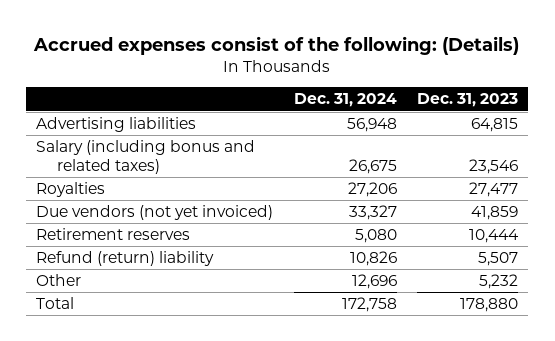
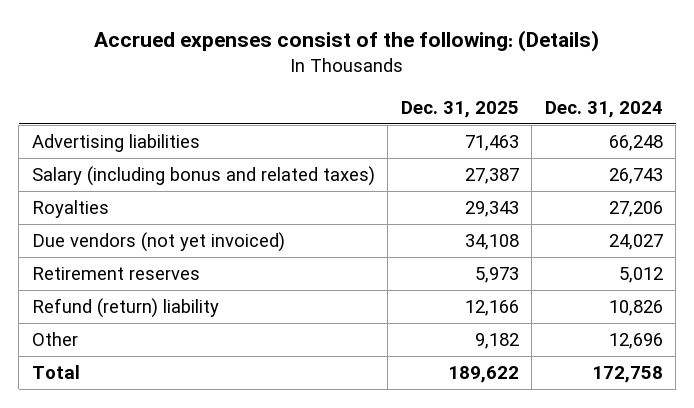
[417,93,519,108] Dec. 31, 2023 -> none
none -> [400,100,519,118] Dec. 31, 2025
[346,118,397,133] 56,948 -> [608,135,663,152] 66,248
[348,158,397,174] 26,675 -> [608,168,663,185] 26,743
[348,205,397,221] 33,327 -> [608,234,663,251] 24,027
[354,229,397,244] 5,080 -> [618,267,663,284] 5,012

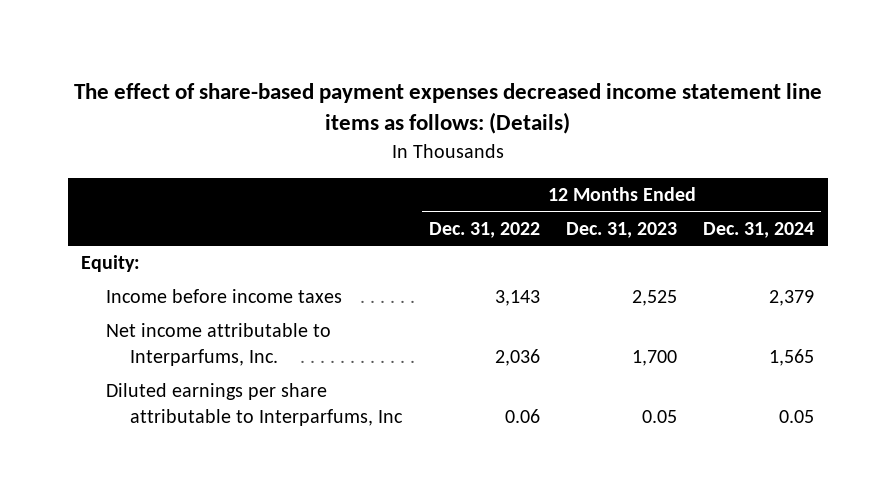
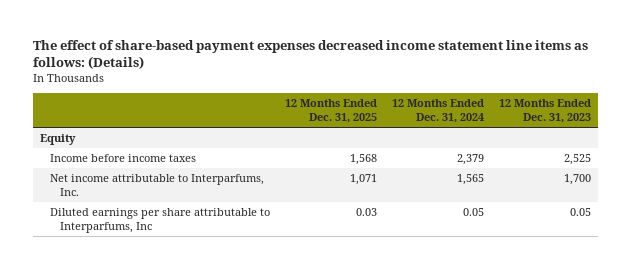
[428,222,540,239] Dec. 31, 2022 -> none
none -> [285,99,378,124] 12 Months Ended Dec. 31, 2025
[80,255,140,273] Equity: -> [40,133,77,145] Equity

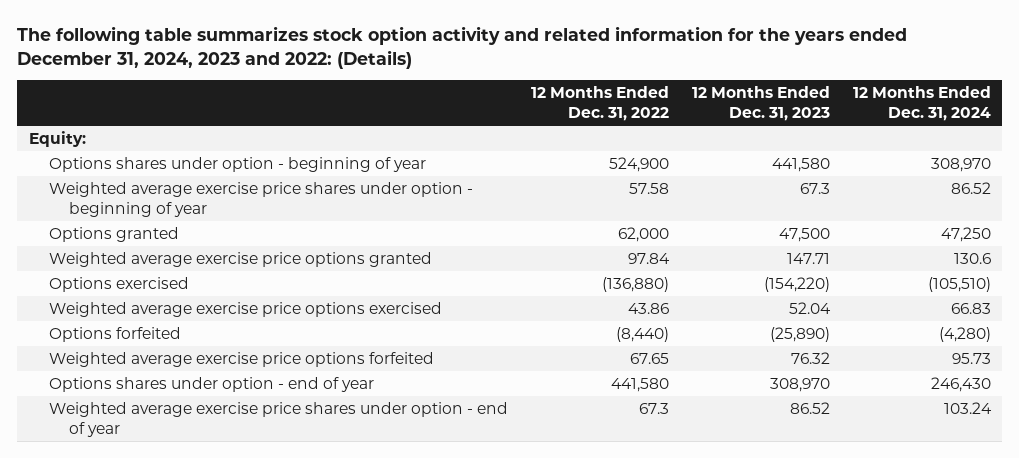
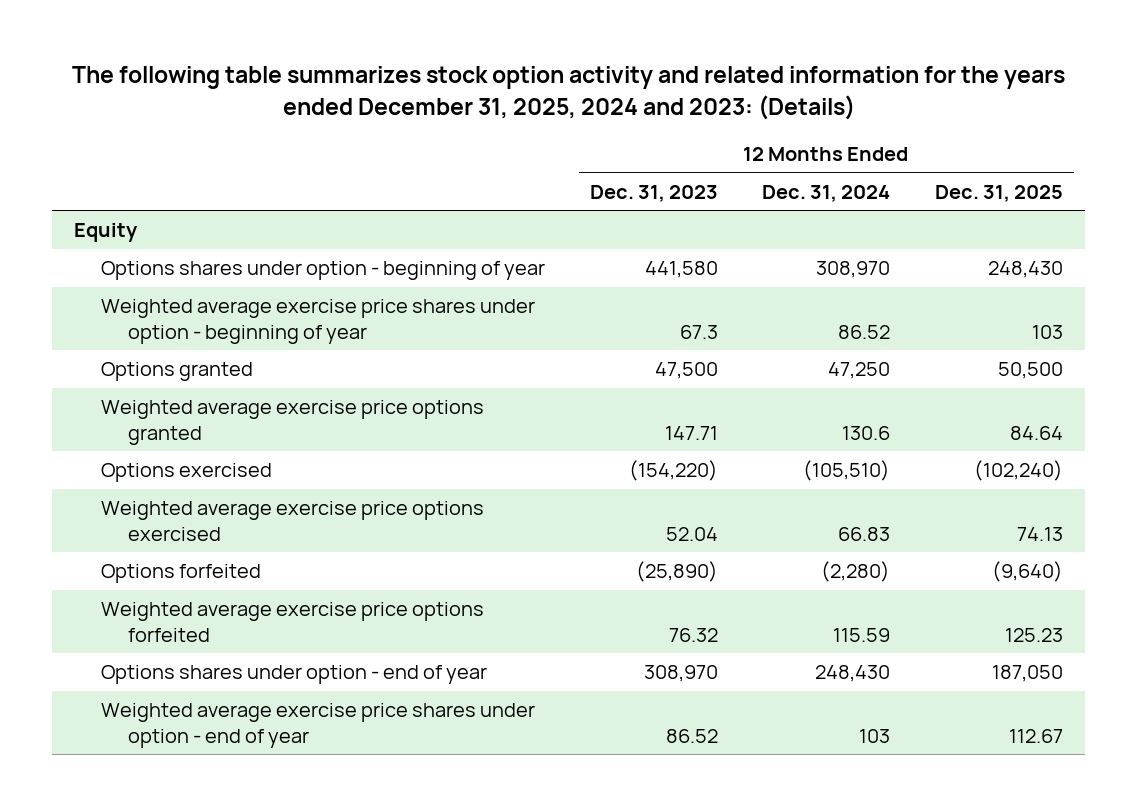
[17,26,908,69] The following table summarizes stock option activity and related information for the years ended December 31, 2024, 2023 and 2022: (Details) -> [71,66,1065,120] The following table summarizes stock option activity and related information for the years ended December 31, 2025, 2024 and 2023: (Details)
[530,86,669,121] 12 Months Ended Dec. 31, 2022 -> none
none -> [935,184,1064,202] Dec. 31, 2025
[28,131,86,148] Equity: -> [74,223,139,243] Equity
[938,327,991,343] (4,280) -> [821,561,891,583] (2,280)
[951,353,991,365] 95.73 -> [833,627,891,642] 115.59
[930,377,991,393] 246,430 -> [815,665,891,683] 248,430
[943,402,992,415] 103.24 -> [859,728,891,743] 103

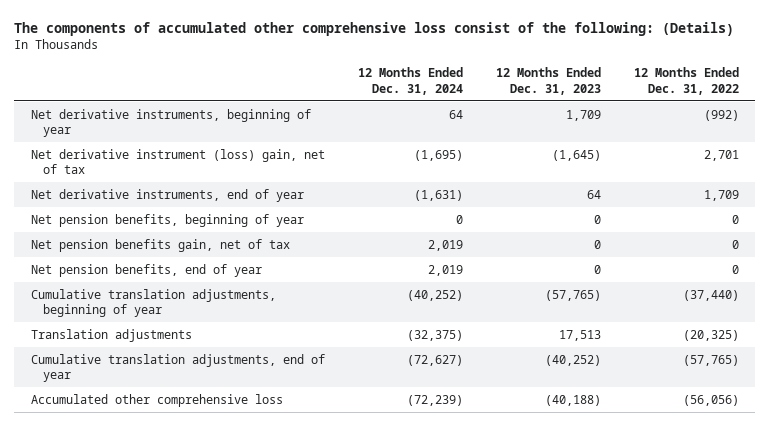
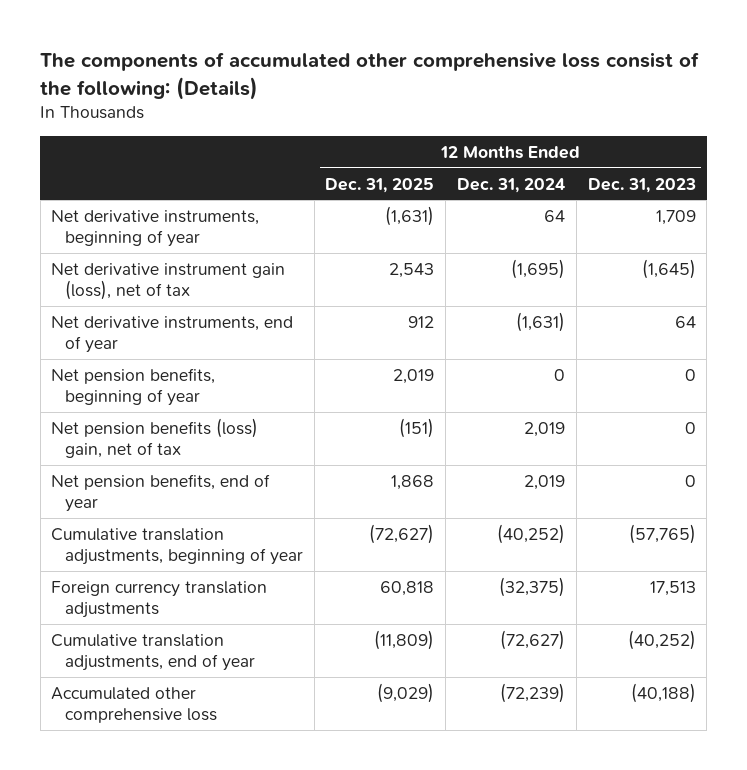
[633,67,739,95] 12 Months Ended Dec. 31, 2022 -> none
none -> [325,177,435,193] Dec. 31, 2025
[30,148,325,174] Net derivative instrument (loss) gain, net of tax -> [51,262,286,301] Net derivative instrument gain (loss), net of tax
[30,238,290,252] Net pension benefits gain, net of tax -> [51,417,259,459] Net pension benefits (loss) gain, net of tax
[30,328,192,342] Translation adjustments -> [51,580,268,619] Foreign currency translation adjustments

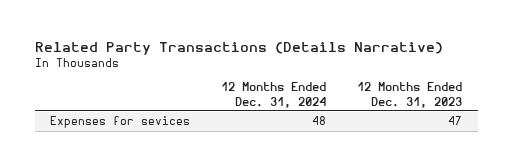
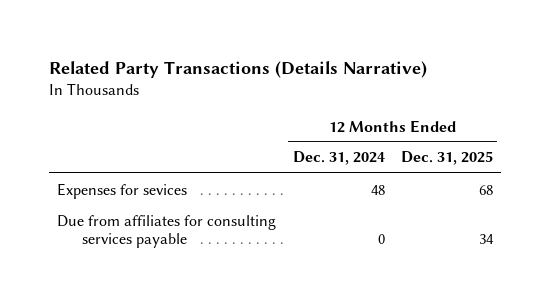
[357,82,463,108] 12 Months Ended Dec. 31, 2023 -> none
none -> [400,151,493,166] Dec. 31, 2025
none -> [57,214,277,249] Due from affiliates for consulting services payable

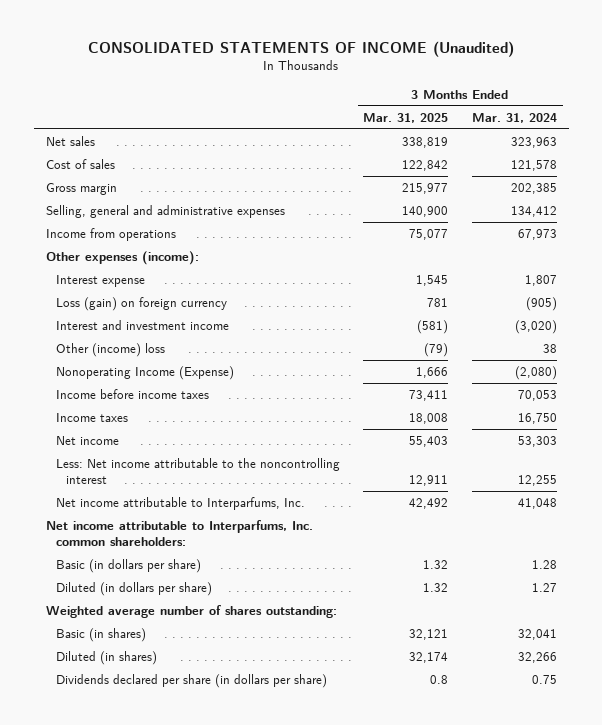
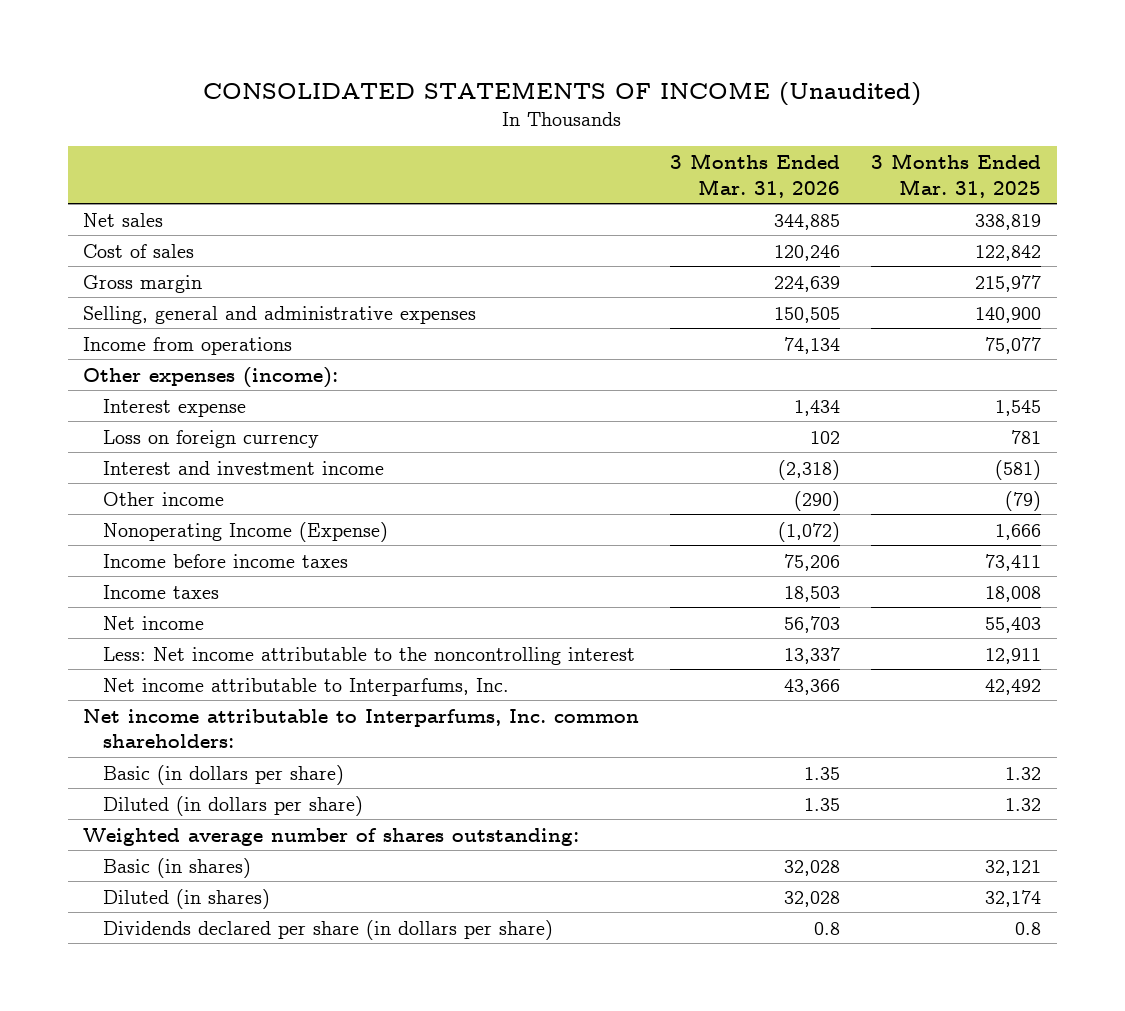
[471,112,557,123] Mar. 31, 2024 -> none
none -> [670,152,841,198] 3 Months Ended Mar. 31, 2026
[55,296,227,311] Loss (gain) on foreign currency -> [103,429,320,448] Loss on foreign currency
[55,342,165,357] Other (income) loss -> [103,491,225,506] Other income

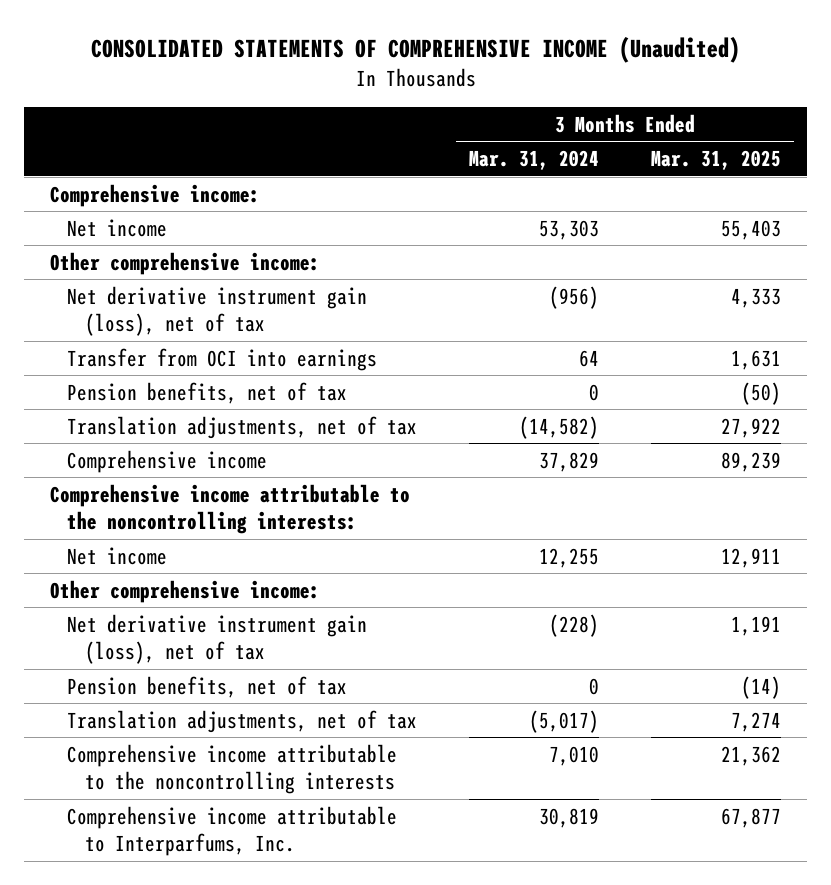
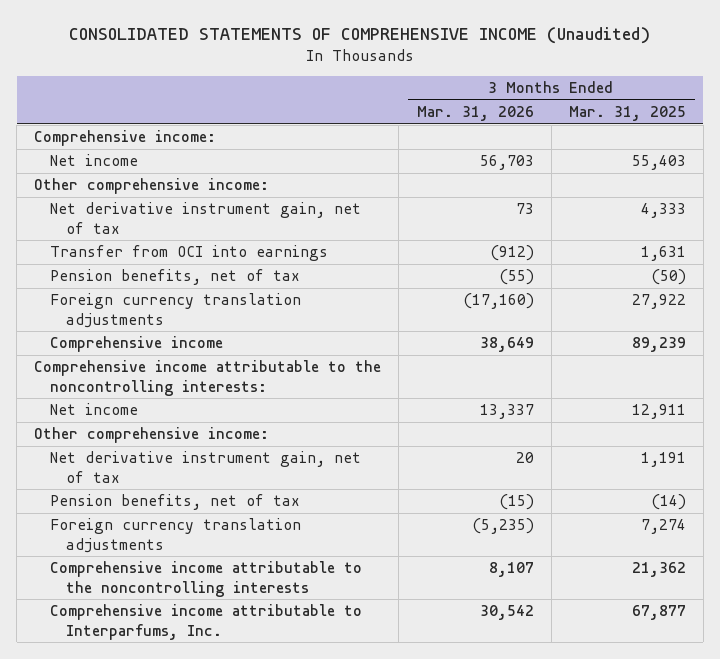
[469,149,600,170] Mar. 31, 2024 -> none
none -> [416,106,534,122] Mar. 31, 2026
[67,285,368,337] Net derivative instrument gain (loss), net of tax -> [49,202,361,234] Net derivative instrument gain, net of tax
[67,415,418,439] Translation adjustments, net of tax -> [49,293,301,328] Foreign currency translation adjustments
[67,613,368,665] Net derivative instrument gain (loss), net of tax -> [49,451,361,483] Net derivative instrument gain, net of tax
[67,709,418,733] Translation adjustments, net of tax -> [49,518,301,553] Foreign currency translation adjustments

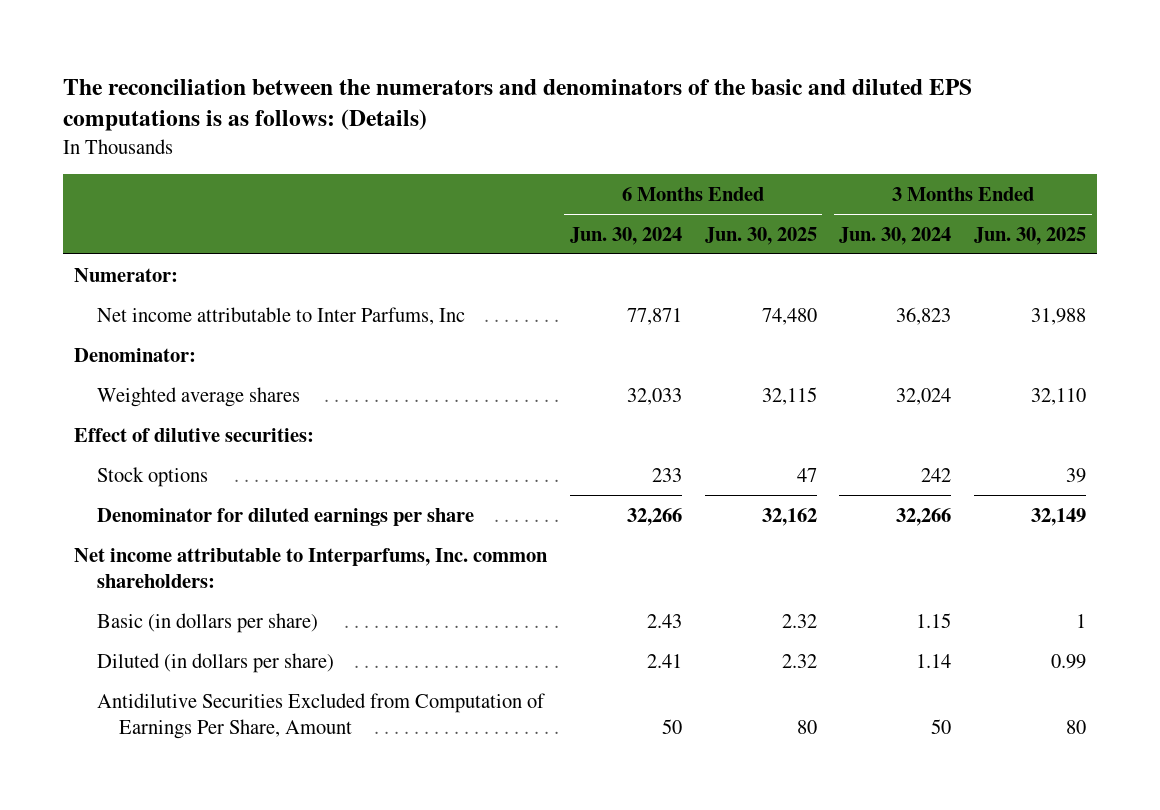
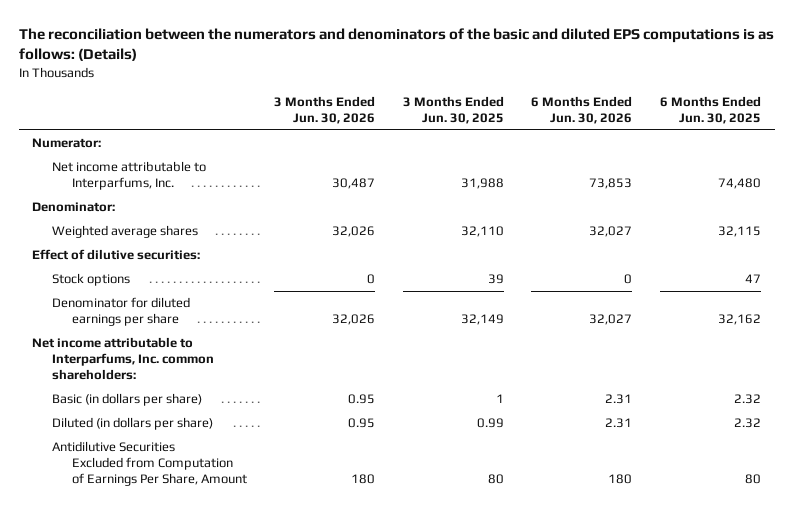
[570,226,683,245] Jun. 30, 2024 -> none
[839,226,952,245] Jun. 30, 2024 -> none
none -> [274,96,376,124] 3 Months Ended Jun. 30, 2026
none -> [531,96,633,124] 6 Months Ended Jun. 30, 2026
[96,306,465,325] Net income attributable to Inter Parfums, Inc -> [52,161,207,191] Net income attributable to Interparfums, Inc.

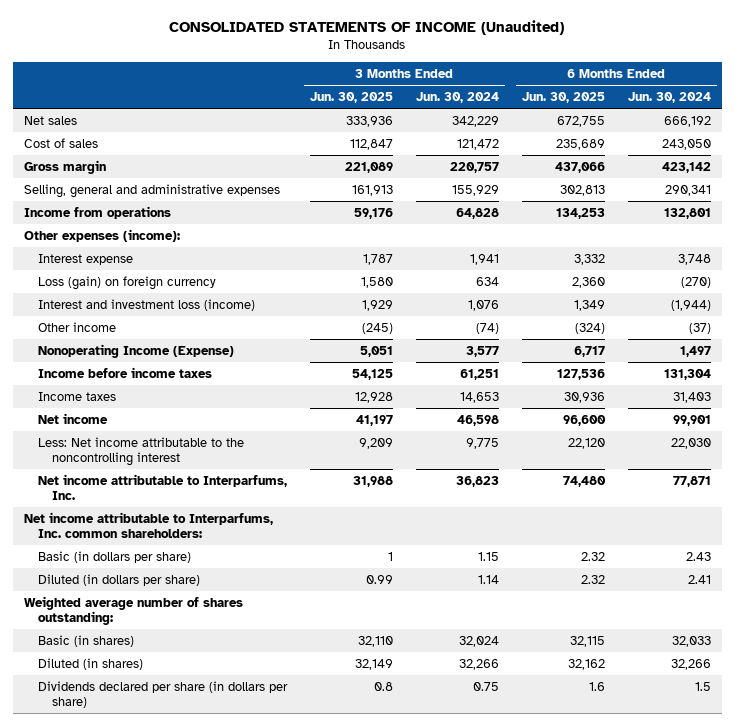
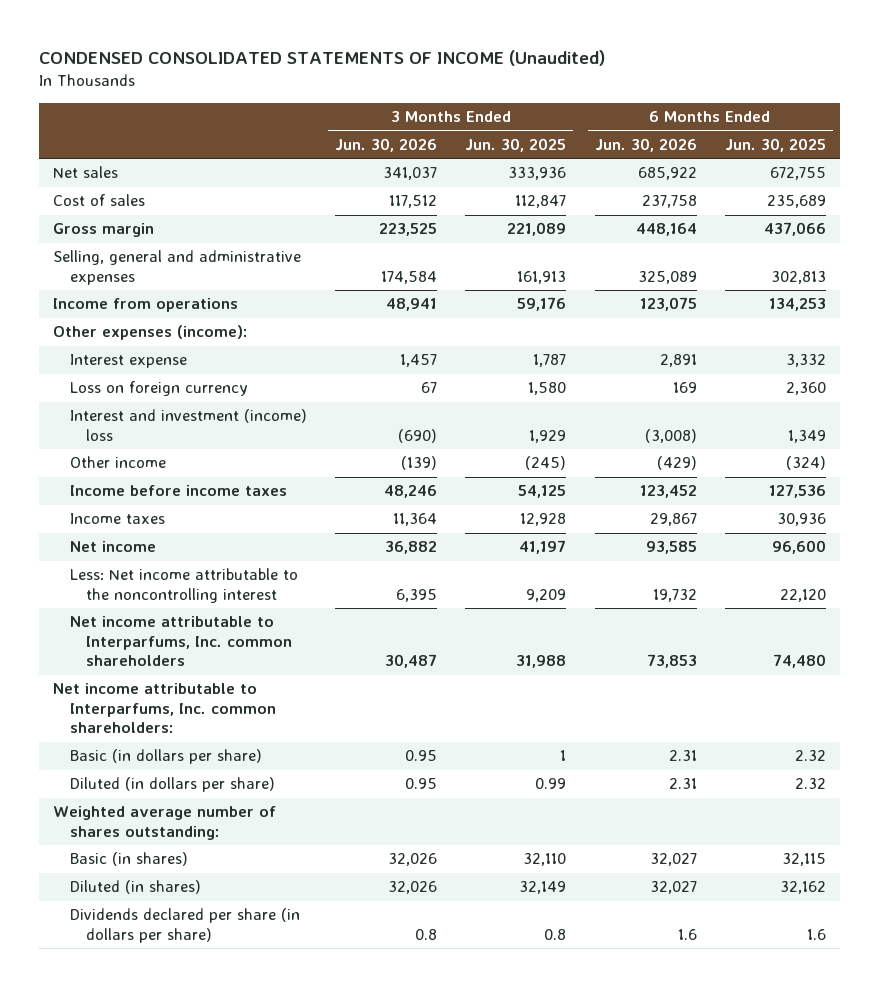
[169,20,565,36] CONSOLIDATED STATEMENTS OF INCOME (Unaudited) -> [39,50,606,67] CONDENSED CONSOLIDATED STATEMENTS OF INCOME (Unaudited)
[415,92,499,104] Jun. 30, 2024 -> none
[627,92,711,104] Jun. 30, 2024 -> none
none -> [335,137,438,152] Jun. 30, 2026
none -> [594,137,697,152] Jun. 30, 2026
[38,275,217,290] Loss (gain) on foreign currency -> [69,381,248,397] Loss on foreign currency
[38,298,256,311] Interest and investment loss (income) -> [69,409,307,441] Interest and investment (income) loss
[38,343,235,358] Nonoperating Income (Expense) -> none
[38,473,288,501] Net income attributable to Interparfums, Inc. -> [69,616,293,667] Net income attributable to Interparfums, Inc. common shareholders

